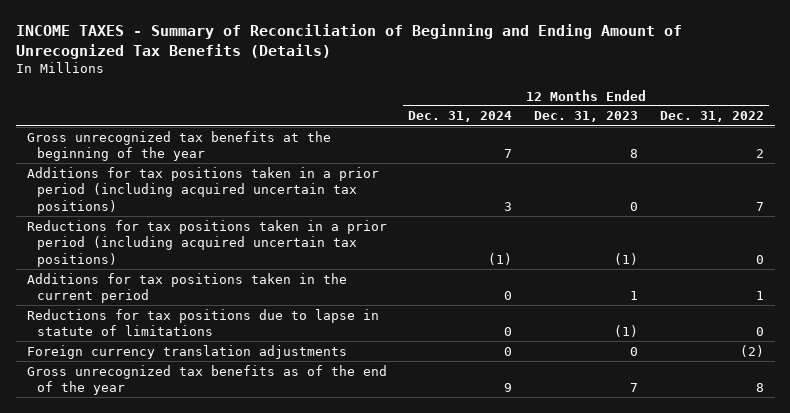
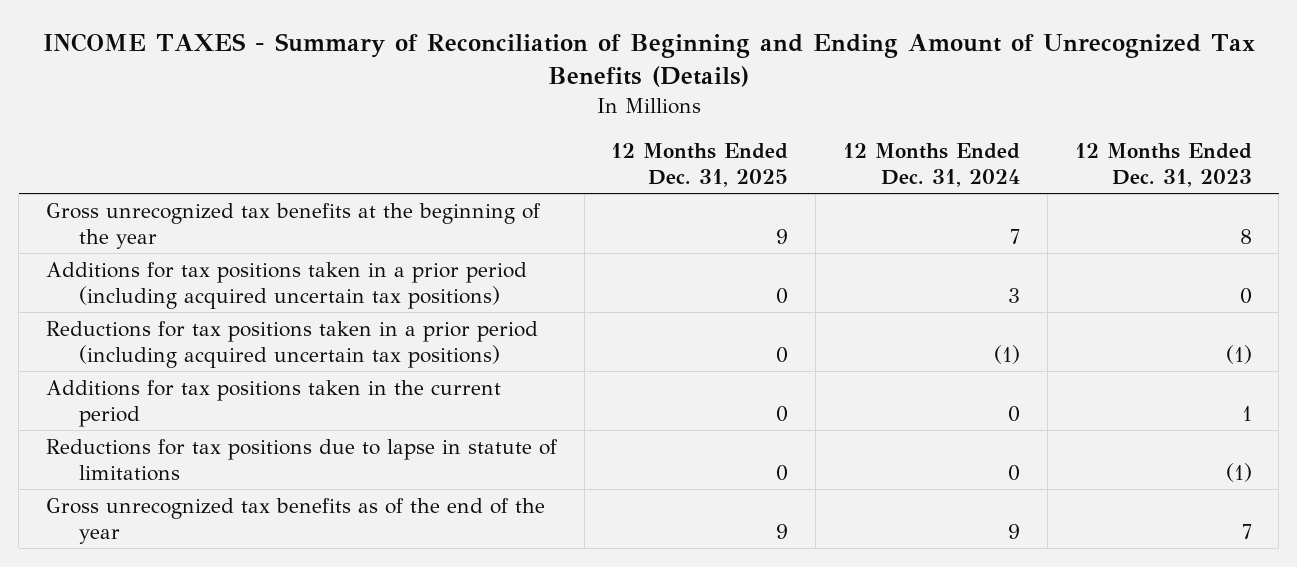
[659,111,764,123] Dec. 31, 2022 -> none
none -> [611,142,789,188] 12 Months Ended Dec. 31, 2025
[26,344,347,359] Foreign currency translation adjustments -> none

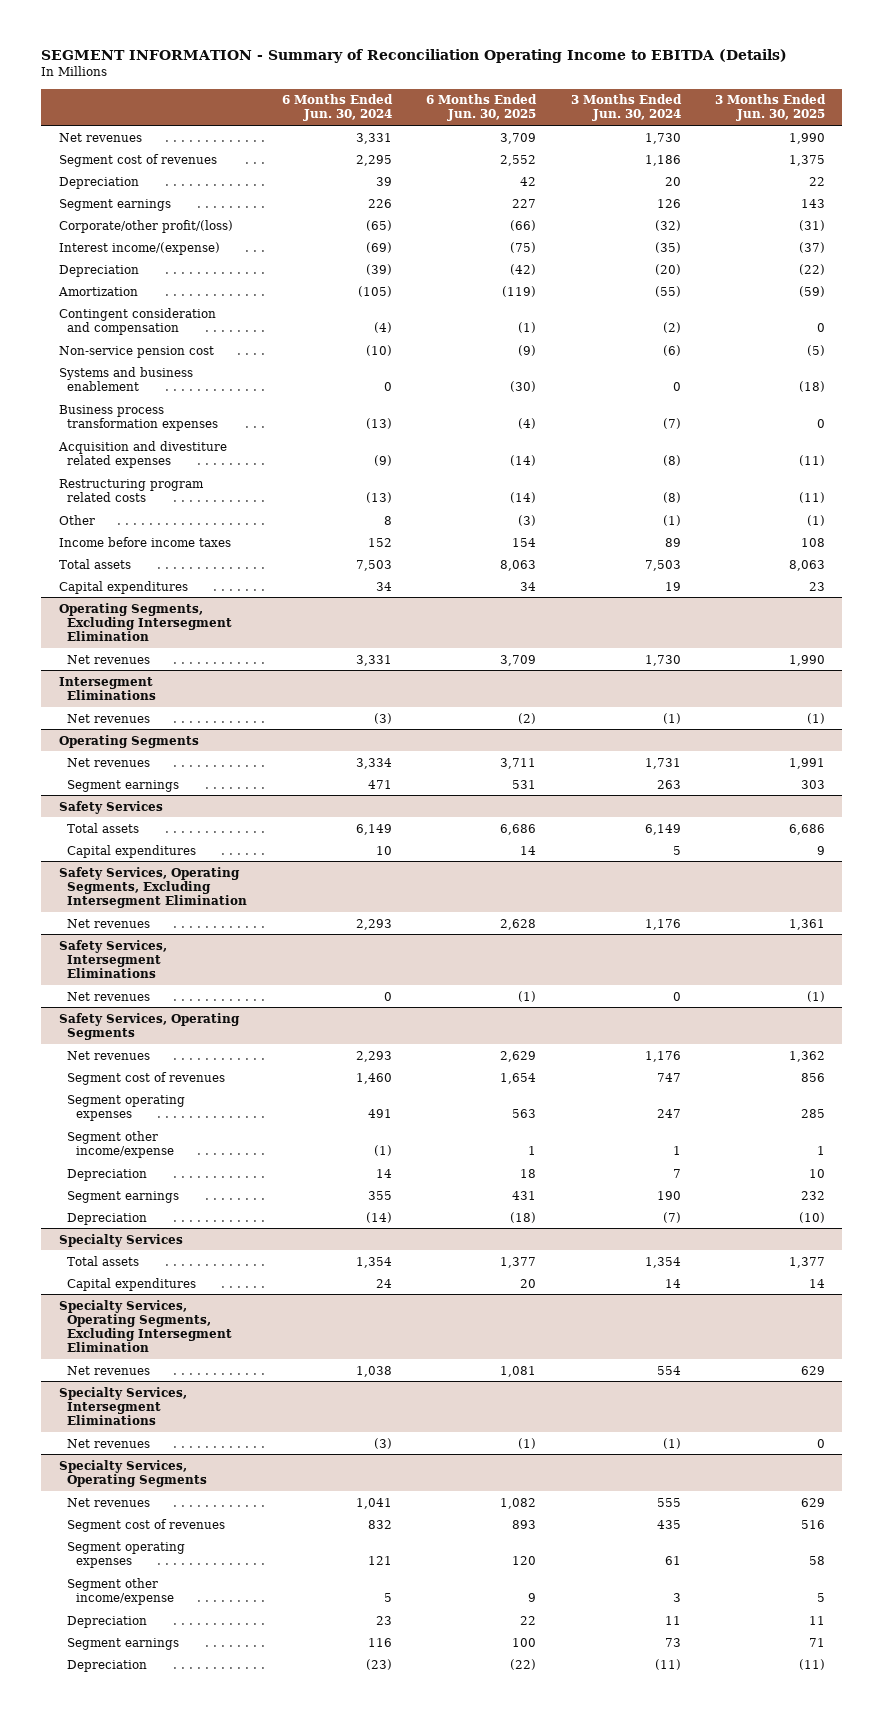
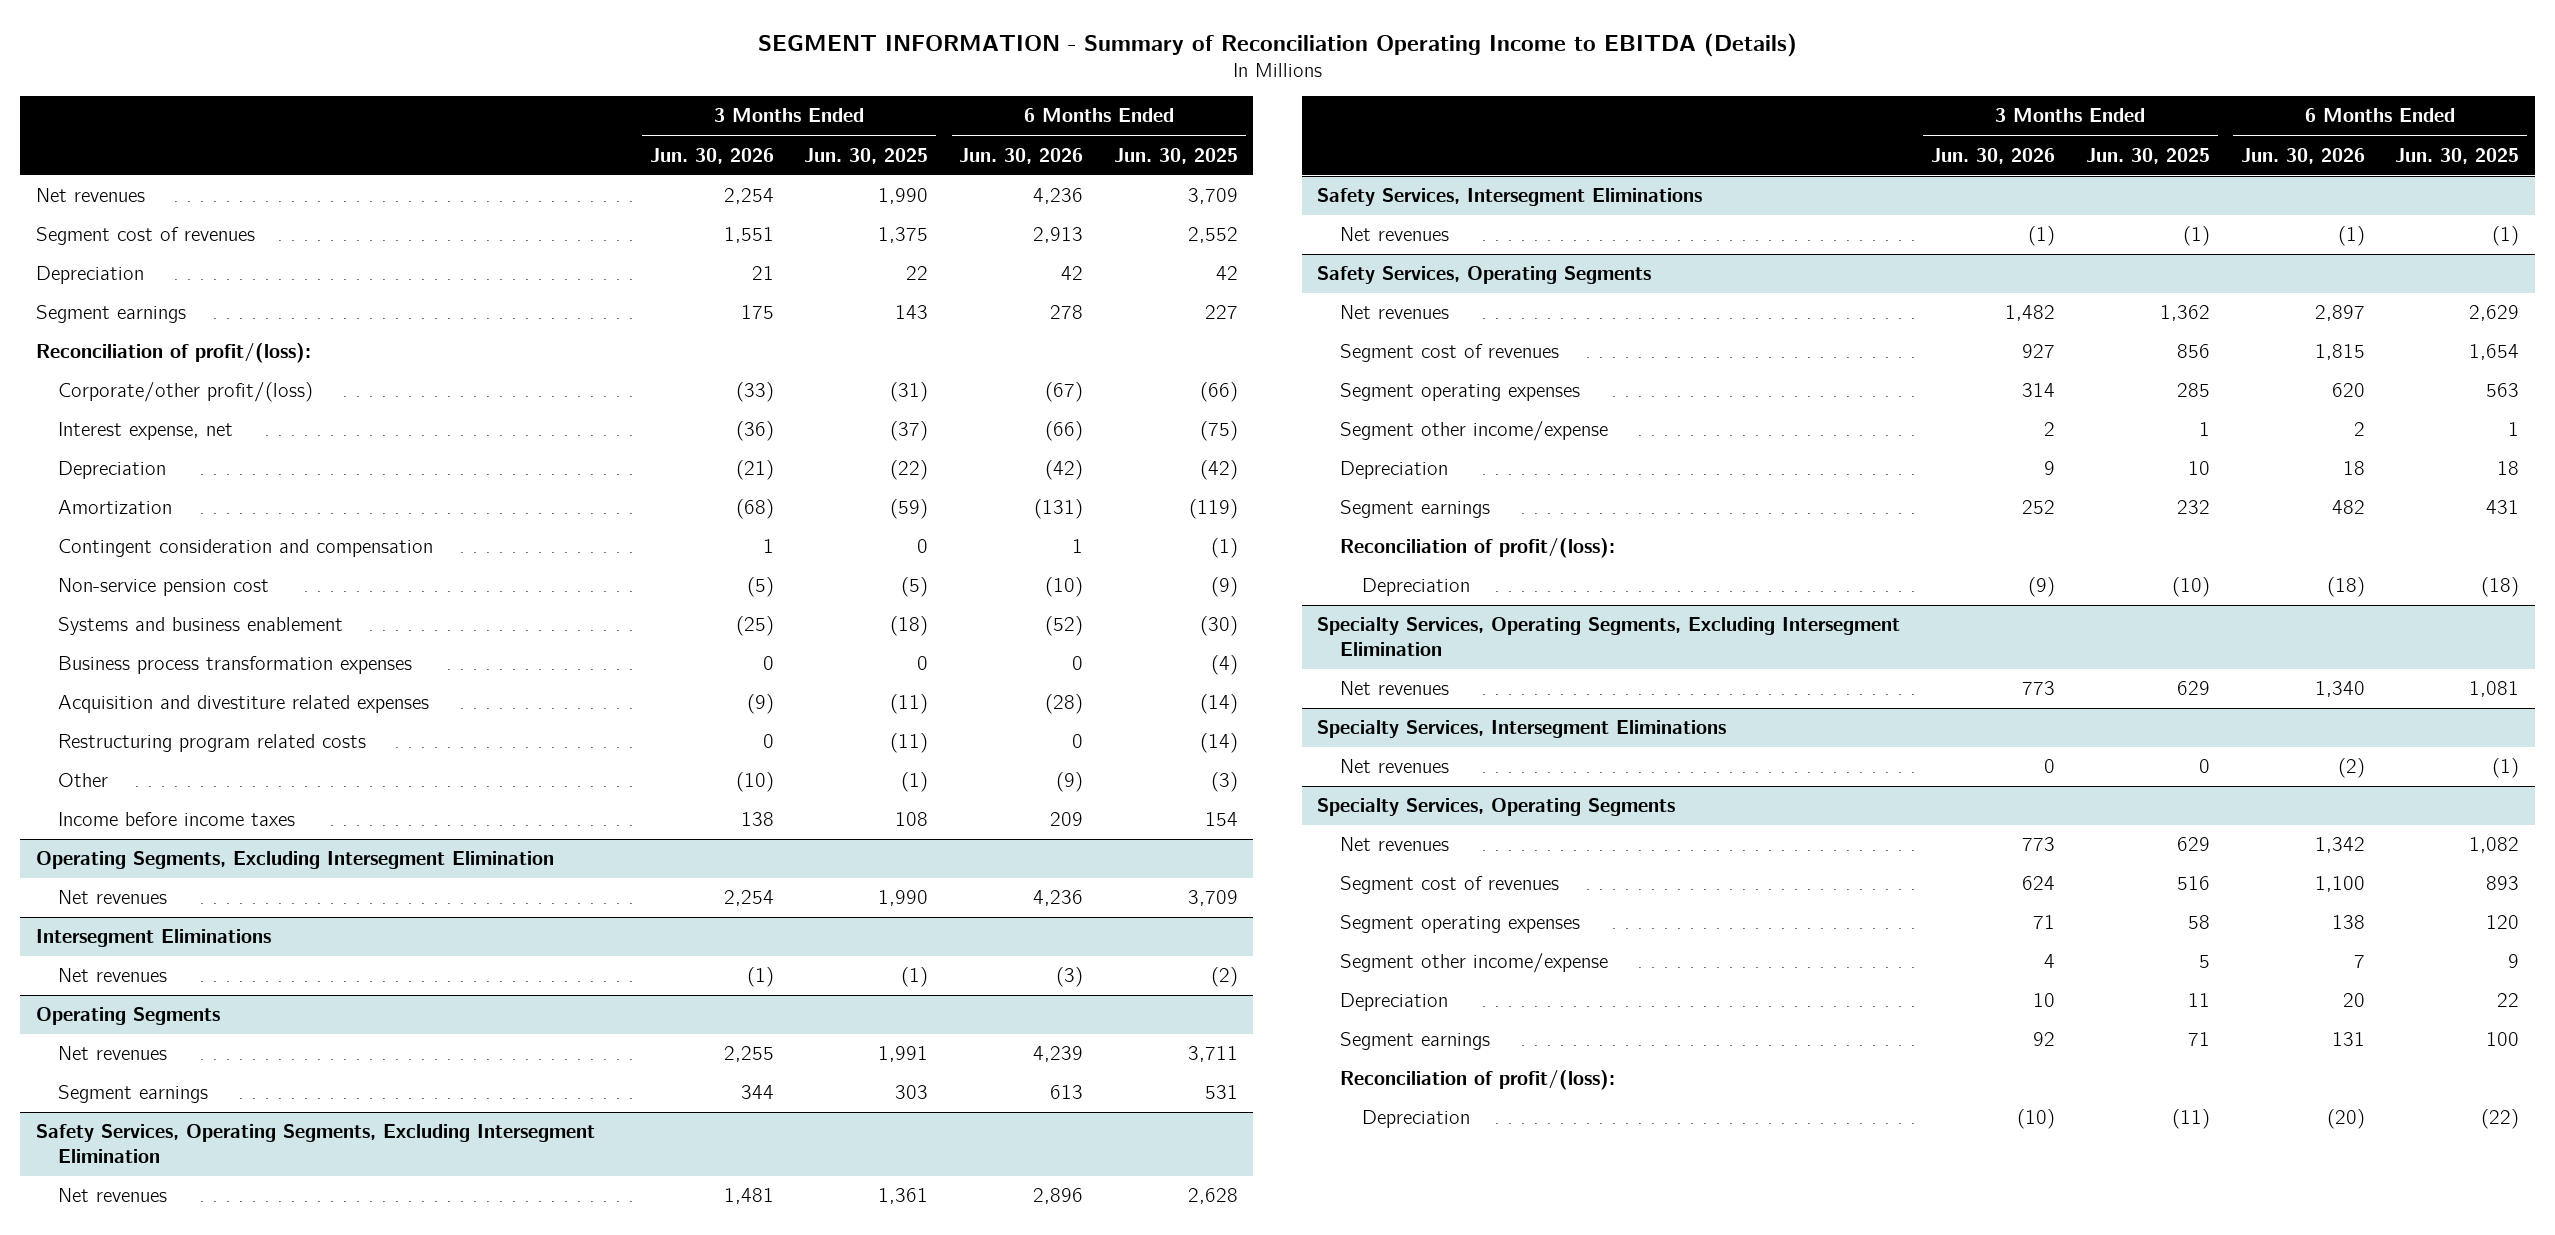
[281,94,393,122] 6 Months Ended Jun. 30, 2024 -> none
[570,94,682,122] 3 Months Ended Jun. 30, 2024 -> none
none -> [649,147,774,164] Jun. 30, 2026
none -> [959,147,1084,164] Jun. 30, 2026
none -> [35,343,311,364] Reconciliation of profit/(loss):
[58,241,220,255] Interest income/(expense) -> [58,422,234,441] Interest expense, net
[58,558,131,569] Total assets -> none
[58,580,188,594] Capital expenditures -> none
[58,800,163,814] Safety Services -> none
[67,822,140,833] Total assets -> none
[67,844,197,858] Capital expenditures -> none
none -> [1339,538,1615,559] Reconciliation of profit/(loss):
[58,1233,183,1247] Specialty Services -> none
[67,1255,140,1266] Total assets -> none
[67,1277,197,1291] Capital expenditures -> none
none -> [1339,1070,1615,1091] Reconciliation of profit/(loss):

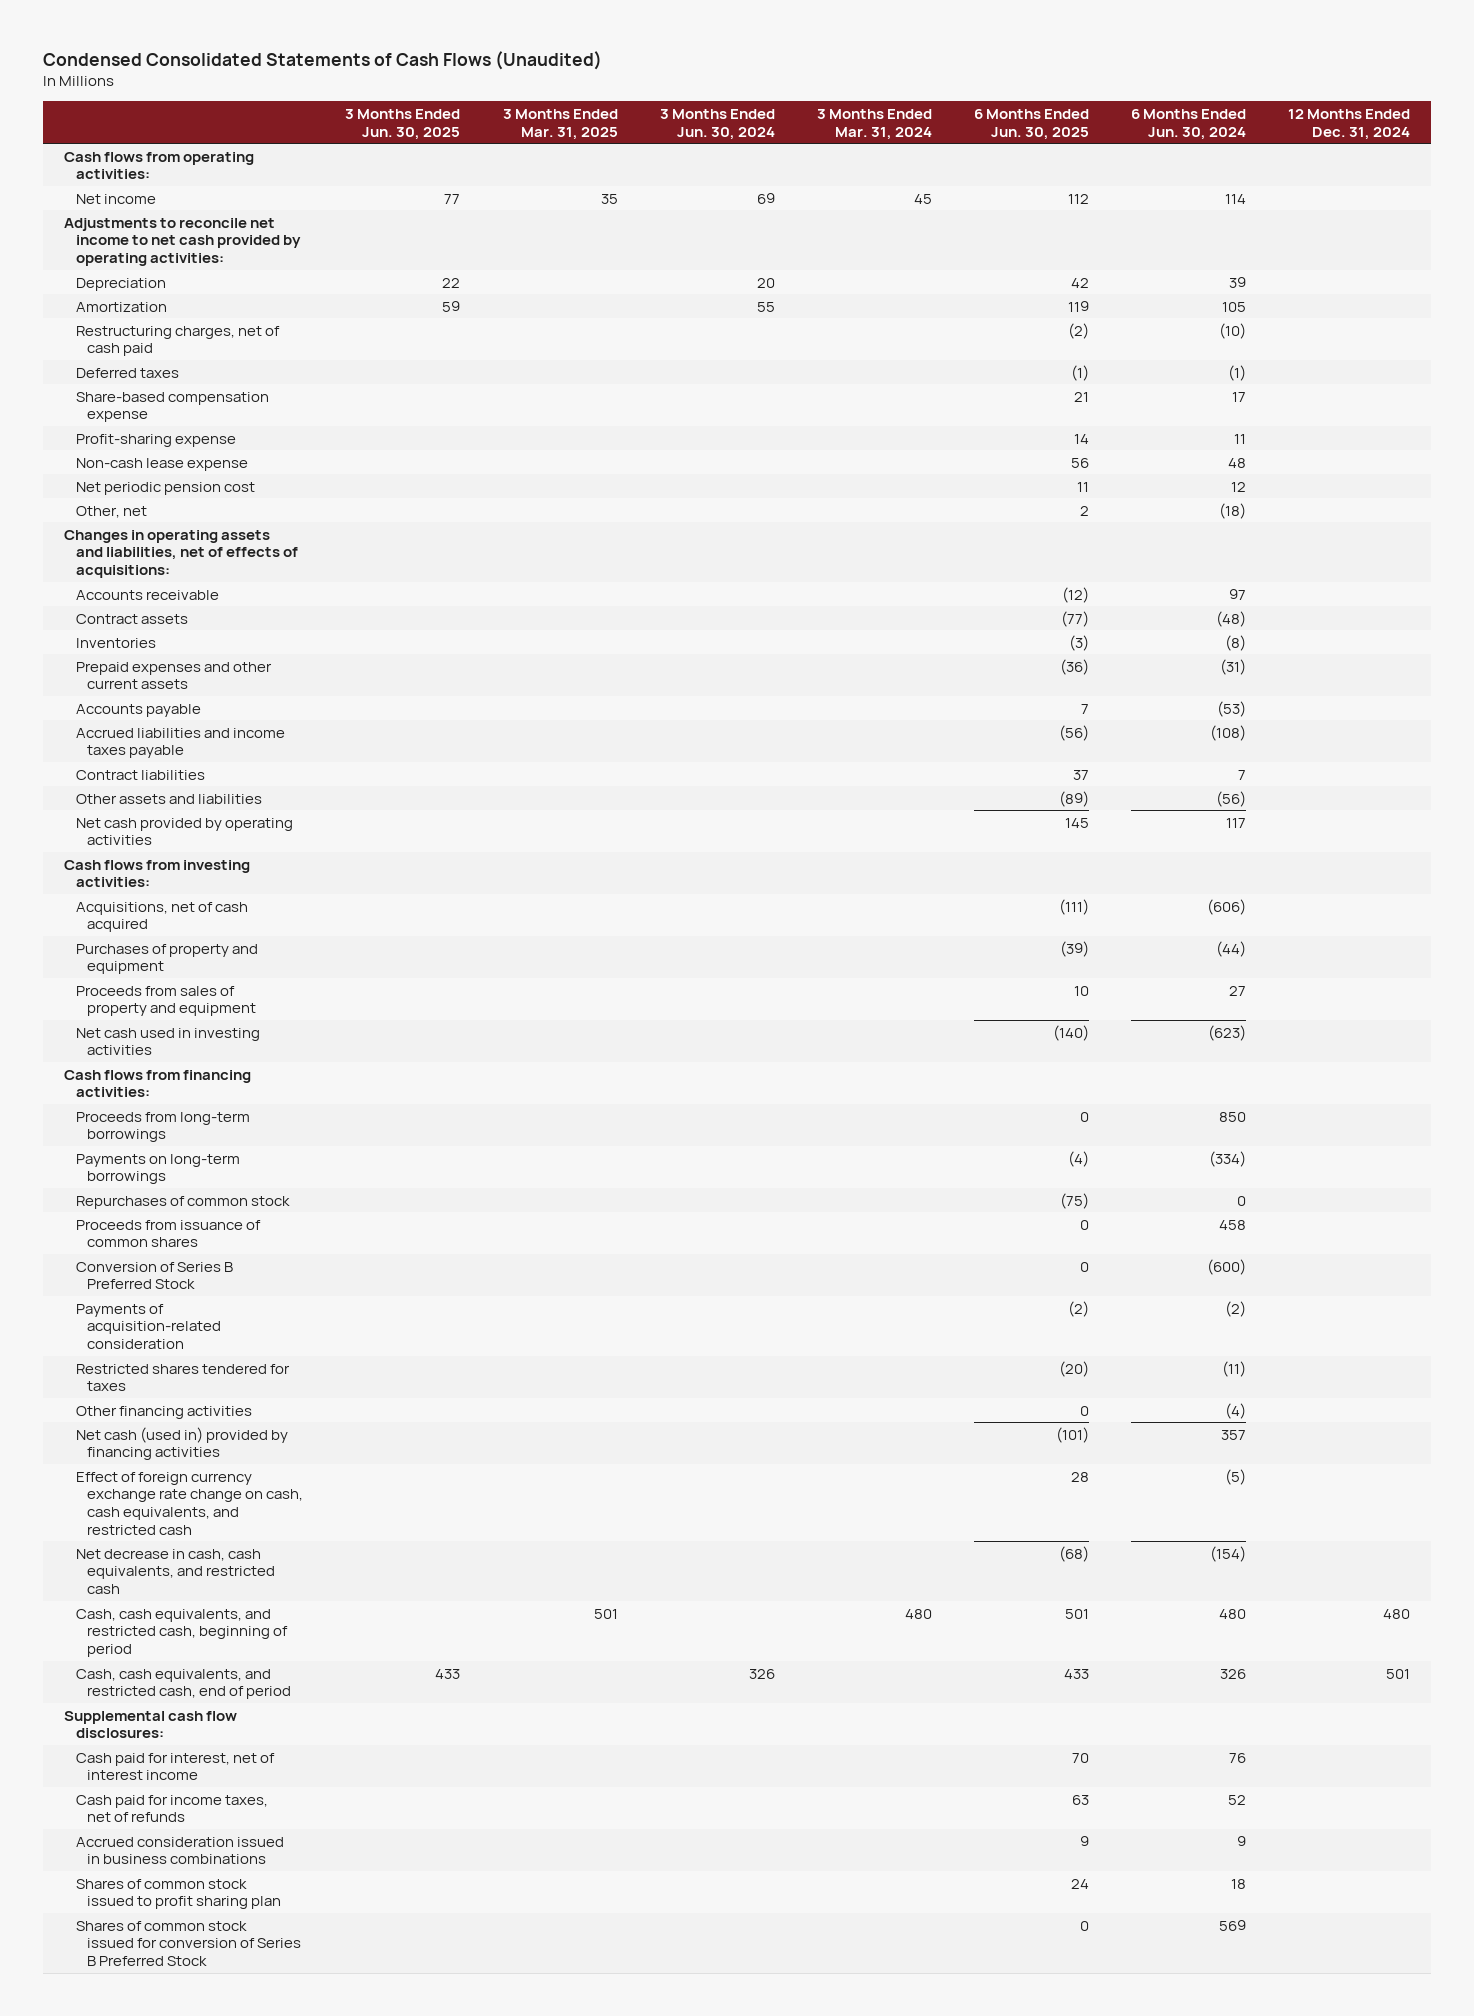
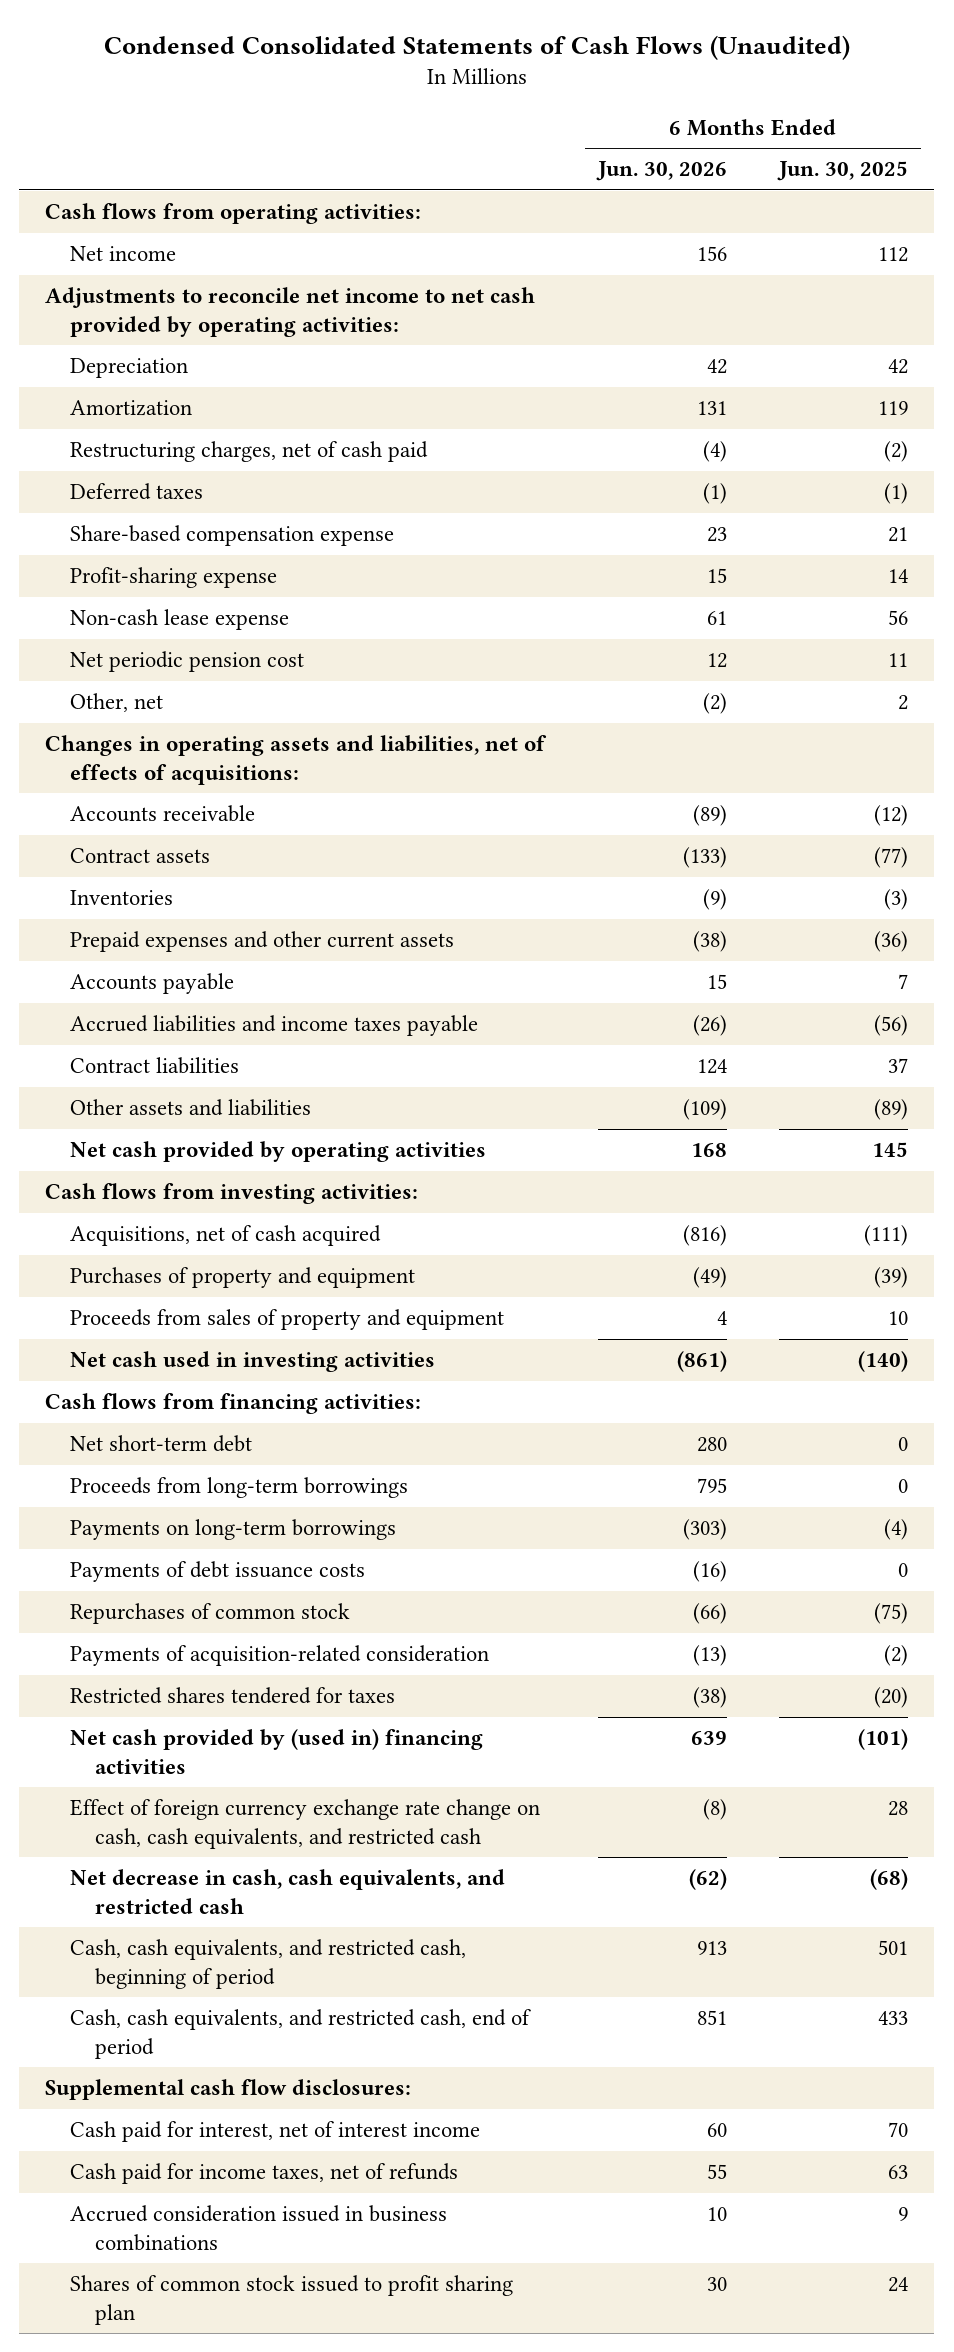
[345,109,461,140] 3 Months Ended Jun. 30, 2025 -> none
[502,109,618,140] 3 Months Ended Mar. 31, 2025 -> none
[659,109,775,140] 3 Months Ended Jun. 30, 2024 -> none
[816,109,932,140] 3 Months Ended Mar. 31, 2024 -> none
[1130,109,1246,140] 6 Months Ended Jun. 30, 2024 -> none
[1288,109,1411,140] 12 Months Ended Dec. 31, 2024 -> none
none -> [595,161,727,182] Jun. 30, 2026
none -> [70,1435,253,1453] Net short-term debt
none -> [70,1561,366,1583] Payments of debt issuance costs
[75,1219,261,1248] Proceeds from issuance of common shares -> none
[75,1261,233,1290] Conversion of Series B Preferred Stock -> none
[75,1405,252,1419] Other financing activities -> none
[75,1426,288,1461] Net cash (used in) provided by financing activities -> [70,1729,484,1774] Net cash provided by (used in) financing activities
[75,1920,302,1966] Shares of common stock issued for conversion of Series B Preferred Stock -> none

